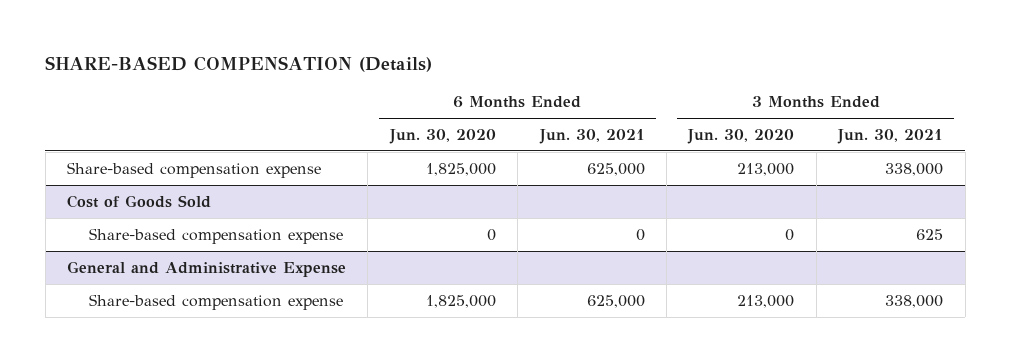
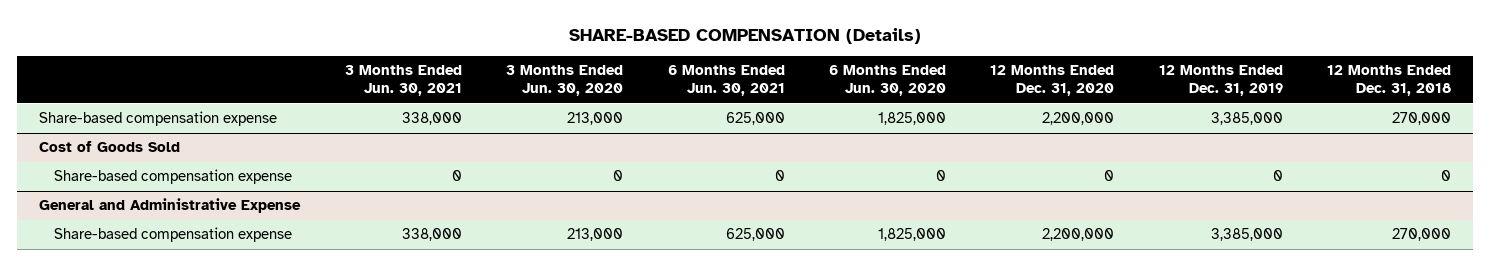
none -> [990,65,1115,97] 12 Months Ended Dec. 31, 2020
none -> [1158,65,1283,97] 12 Months Ended Dec. 31, 2019
none -> [1327,65,1452,97] 12 Months Ended Dec. 31, 2018
[916,228,944,240] 625 -> [451,170,462,182] 0

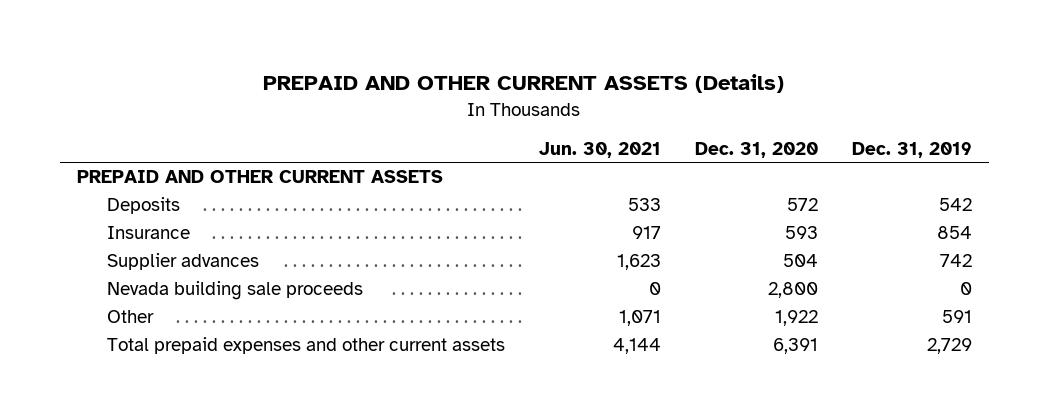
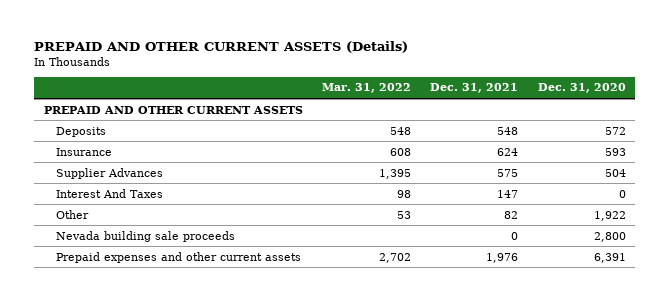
[539,142,662,159] Jun. 30, 2021 -> none
[851,142,972,159] Dec. 31, 2019 -> none
none -> [321,83,411,94] Mar. 31, 2022
none -> [430,83,519,94] Dec. 31, 2021
[107,253,260,271] Supplier advances -> [55,167,163,179] Supplier Advances
none -> [55,188,163,198] Interest And Taxes
[107,281,364,301] Nevada building sale proceeds -> [55,230,235,242] Nevada building sale proceeds
[107,337,506,355] Total prepaid expenses and other current assets -> [55,251,301,263] Prepaid expenses and other current assets

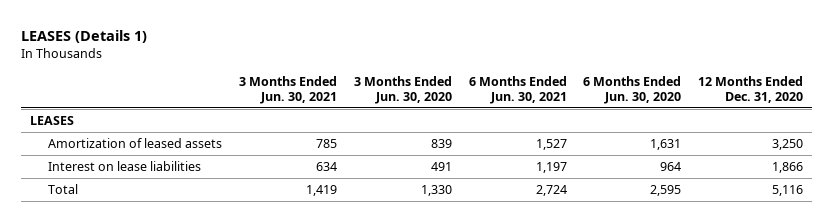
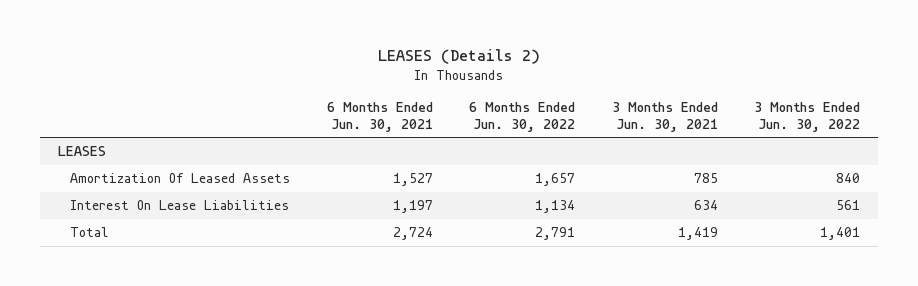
[21,29,148,43] LEASES (Details 1) -> [377,49,540,65] LEASES (Details 2)
[353,76,452,104] 3 Months Ended Jun. 30, 2020 -> none
[583,76,682,104] 6 Months Ended Jun. 30, 2020 -> none
[698,76,804,103] 12 Months Ended Dec. 31, 2020 -> none
none -> [469,102,576,132] 6 Months Ended Jun. 30, 2022
none -> [753,102,860,132] 3 Months Ended Jun. 30, 2022
[48,137,223,148] Amortization of leased assets -> [70,173,291,184] Amortization Of Leased Assets
[48,160,202,171] Interest on lease liabilities -> [70,200,290,211] Interest On Lease Liabilities

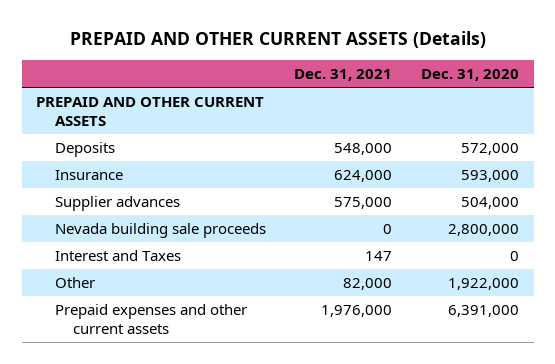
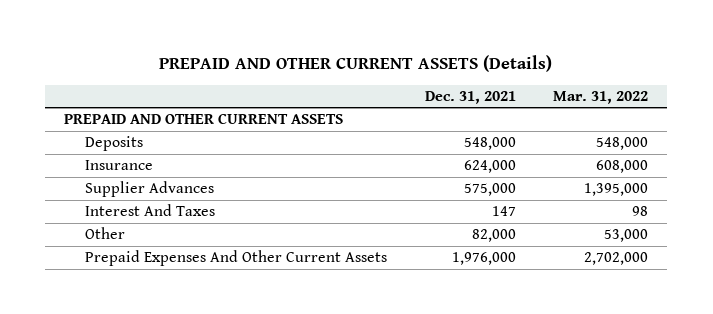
[421,69,520,82] Dec. 31, 2020 -> none
none -> [553,90,649,104] Mar. 31, 2022
[54,222,266,238] Nevada building sale proceeds -> none
[54,195,180,211] Supplier advances -> [84,181,214,198] Supplier Advances
[54,249,181,261] Interest and Taxes -> [84,204,215,217] Interest And Taxes
[54,303,247,335] Prepaid expenses and other current assets -> [84,250,387,267] Prepaid Expenses And Other Current Assets

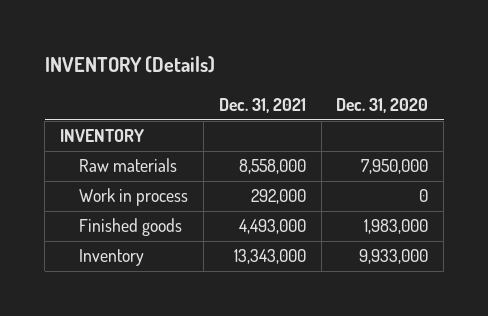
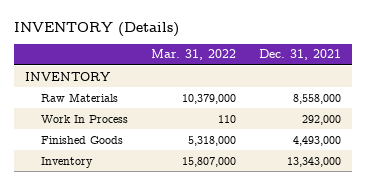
[336,97,429,113] Dec. 31, 2020 -> none
none -> [150,49,236,61] Mar. 31, 2022
[79,158,178,173] Raw materials -> [41,92,119,102] Raw Materials
[79,188,189,207] Work in process -> [41,114,129,123] Work In Process
[79,218,183,237] Finished goods -> [41,135,124,144] Finished Goods

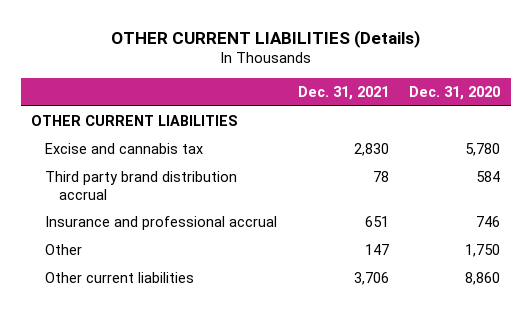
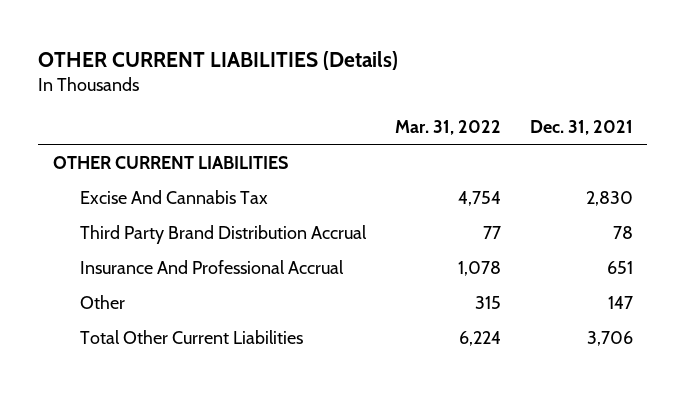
[409,86,501,101] Dec. 31, 2020 -> none
none -> [394,119,501,135] Mar. 31, 2022
[45,143,204,155] Excise and cannabis tax -> [79,189,268,204] Excise And Cannabis Tax
[45,171,238,200] Third party brand distribution accrual -> [79,224,367,244] Third Party Brand Distribution Accrual
[45,216,278,231] Insurance and professional accrual -> [79,259,344,274] Insurance And Professional Accrual
[45,272,195,284] Other current liabilities -> [79,329,303,344] Total Other Current Liabilities

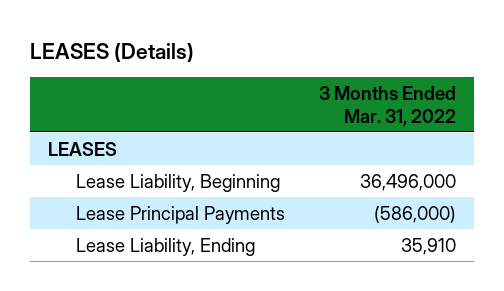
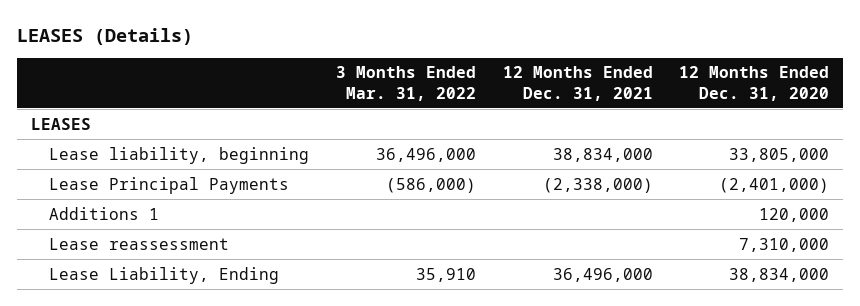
none -> [502,66,653,101] 12 Months Ended Dec. 31, 2021
none -> [679,66,830,101] 12 Months Ended Dec. 31, 2020
[75,173,280,192] Lease Liability, Beginning -> [49,146,310,164] Lease liability, beginning
none -> [49,206,160,220] Additions 1
none -> [49,237,230,250] Lease reassessment

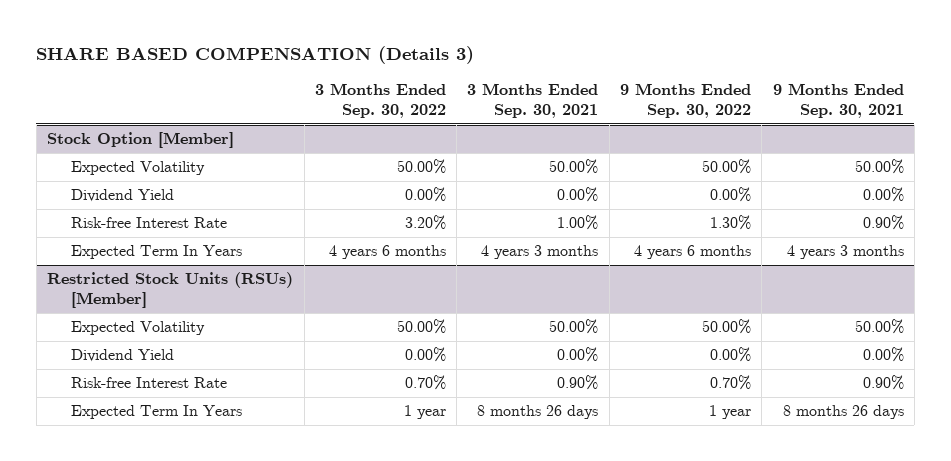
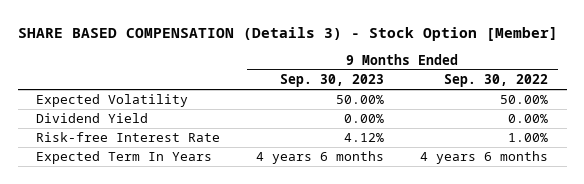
[36,46,475,65] SHARE BASED COMPENSATION (Details 3) -> [17,26,558,41] SHARE BASED COMPENSATION (Details 3) - Stock Option [Member]
[314,82,446,118] 3 Months Ended Sep. 30, 2022 -> none
[467,82,599,118] 3 Months Ended Sep. 30, 2021 -> none
[772,82,904,118] 9 Months Ended Sep. 30, 2021 -> none
none -> [280,74,385,88] Sep. 30, 2023
[47,132,235,149] Stock Option [Member] -> none
[710,215,752,231] 1.30% -> [508,133,549,143] 1.00%
[47,272,294,309] Restricted Stock Units (RSUs) [Member] -> none
[71,321,206,336] Expected Volatility -> none
[71,349,175,363] Dividend Yield -> none
[71,377,228,389] Risk-free Interest Rate -> none
[71,405,243,420] Expected Term In Years -> none

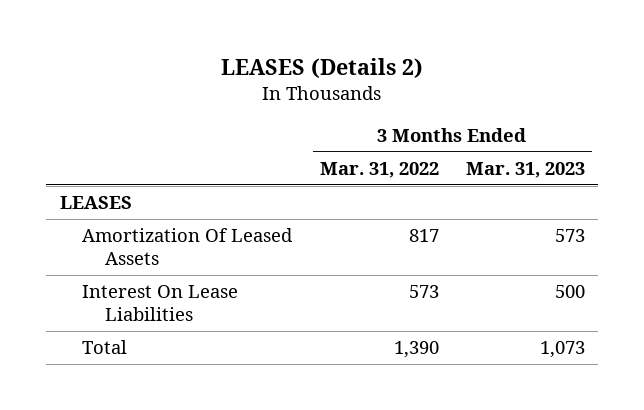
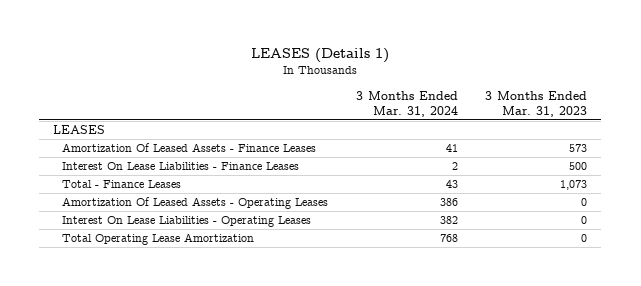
[221,57,424,78] LEASES (Details 2) -> [251,48,390,64] LEASES (Details 1)
[319,161,439,178] Mar. 31, 2022 -> none
none -> [355,90,458,117] 3 Months Ended Mar. 31, 2024
[82,228,294,265] Amortization Of Leased Assets -> [62,143,317,153] Amortization Of Leased Assets - Finance Leases
[82,285,239,321] Interest On Lease Liabilities -> [62,162,300,171] Interest On Lease Liabilities - Finance Leases
[82,340,128,355] Total -> [62,180,182,189] Total - Finance Leases
none -> [62,197,329,210] Amortization Of Leased Assets - Operating Leases
none -> [62,216,312,228] Interest On Lease Liabilities - Operating Leases
none -> [62,233,255,246] Total Operating Lease Amortization

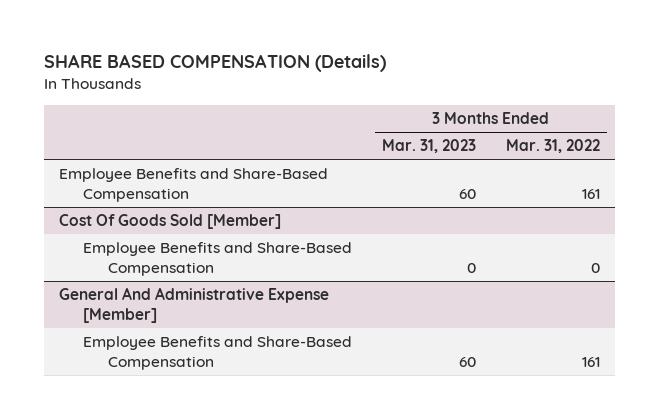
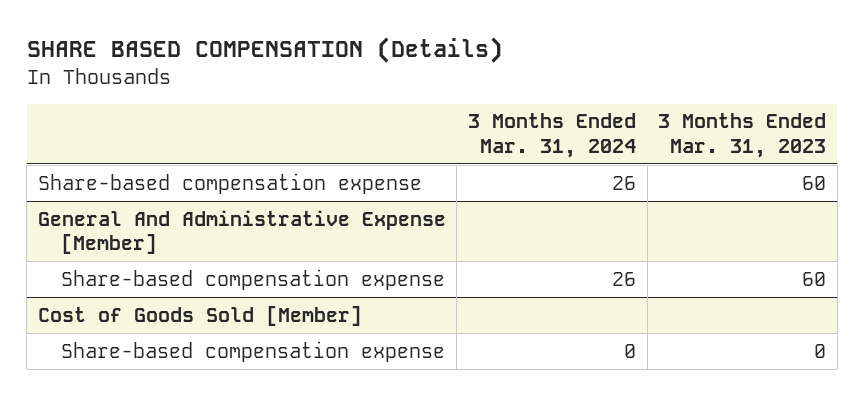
[505,139,600,154] Mar. 31, 2022 -> none
none -> [467,113,636,158] 3 Months Ended Mar. 31, 2024
[58,214,281,230] Cost Of Goods Sold [Member] -> none
[83,242,353,276] Employee Benefits and Share-Based Compensation -> none
[58,168,328,202] Employee Benefits and Share-Based Compensation -> [37,172,422,194] Share-based compensation expense
[83,336,353,370] Employee Benefits and Share-Based Compensation -> [61,268,446,290] Share-based compensation expense
none -> [37,305,362,326] Cost of Goods Sold [Member]
none -> [61,340,446,362] Share-based compensation expense

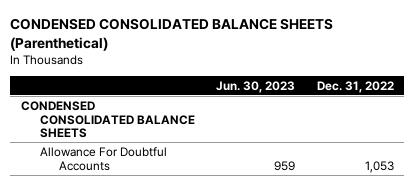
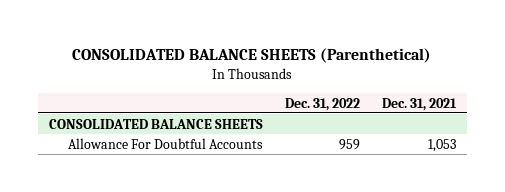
[10,18,334,51] CONDENSED CONSOLIDATED BALANCE SHEETS (Parenthetical) -> [72,47,432,63] CONSOLIDATED BALANCE SHEETS (Parenthetical)
[216,80,296,93] Jun. 30, 2023 -> none
none -> [381,97,457,111] Dec. 31, 2021
[21,100,196,139] CONDENSED CONSOLIDATED BALANCE SHEETS -> [48,118,263,129] CONSOLIDATED BALANCE SHEETS
[364,160,394,173] 1,053 -> [338,138,360,150] 959

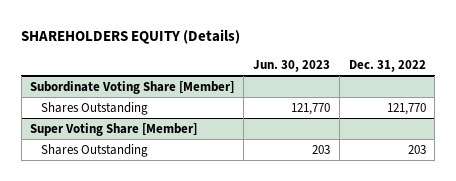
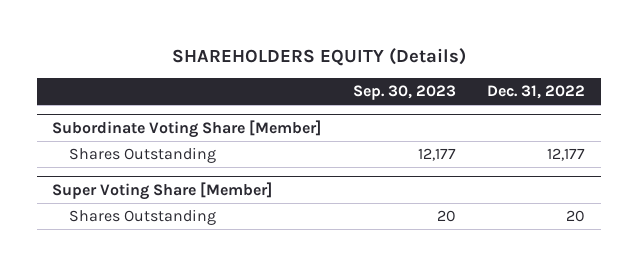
[253,60,331,73] Jun. 30, 2023 -> none
none -> [352,85,456,101] Sep. 30, 2023
[386,102,426,115] 121,770 -> [546,148,585,162] 12,177
[407,144,426,154] 203 -> [565,210,585,223] 20

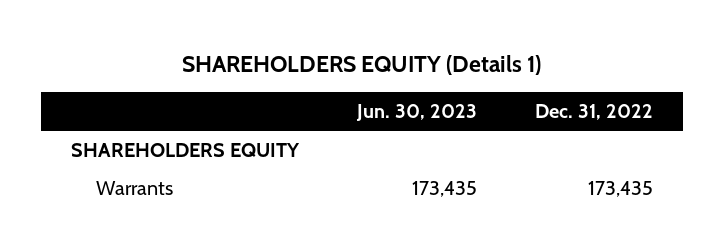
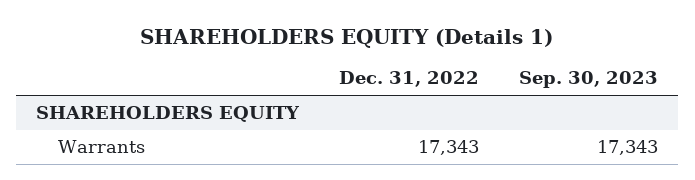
[356,103,478,121] Jun. 30, 2023 -> none
none -> [519,71,659,89] Sep. 30, 2023
[588,180,654,197] 173,435 -> [418,140,480,156] 17,343

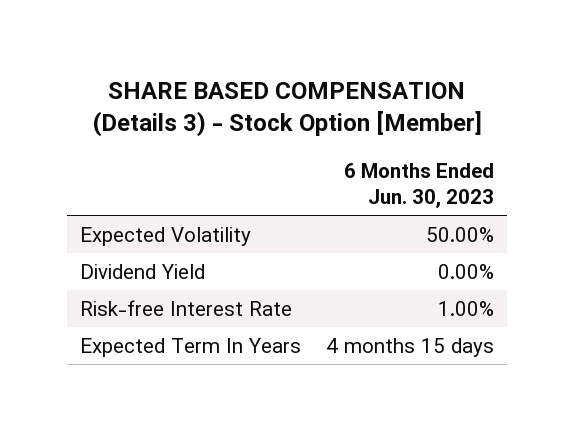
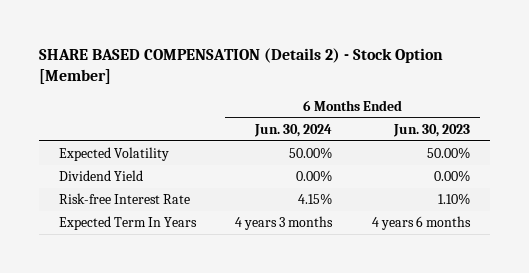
[92,82,483,138] SHARE BASED COMPENSATION (Details 3) - Stock Option [Member] -> [38,47,443,85] SHARE BASED COMPENSATION (Details 2) - Stock Option [Member]
none -> [254,123,333,137] Jun. 30, 2024
[438,300,495,316] 1.00% -> [438,193,471,206] 1.10%
[326,337,495,357] 4 months 15 days -> [372,216,472,231] 4 years 6 months

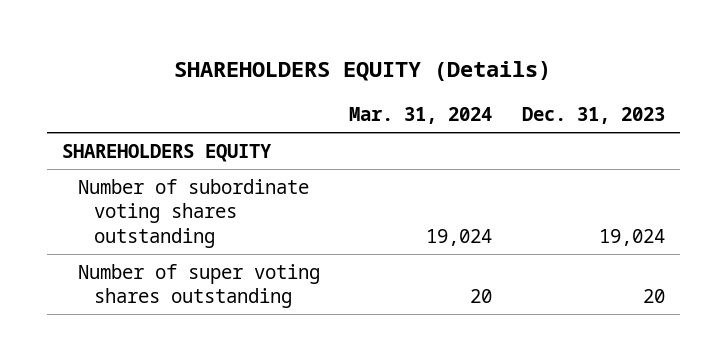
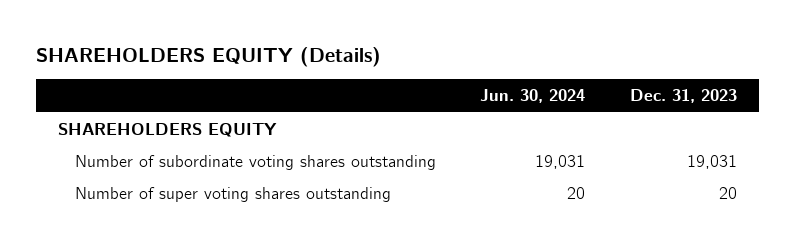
[349,107,493,125] Mar. 31, 2024 -> none
none -> [480,89,586,104] Jun. 30, 2024
[598,228,665,246] 19,024 -> [686,155,737,170] 19,031

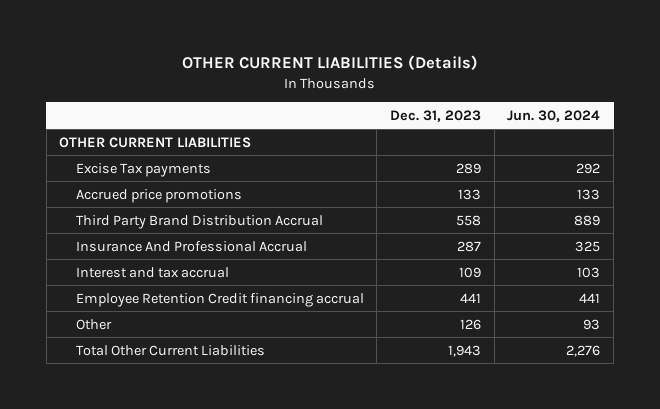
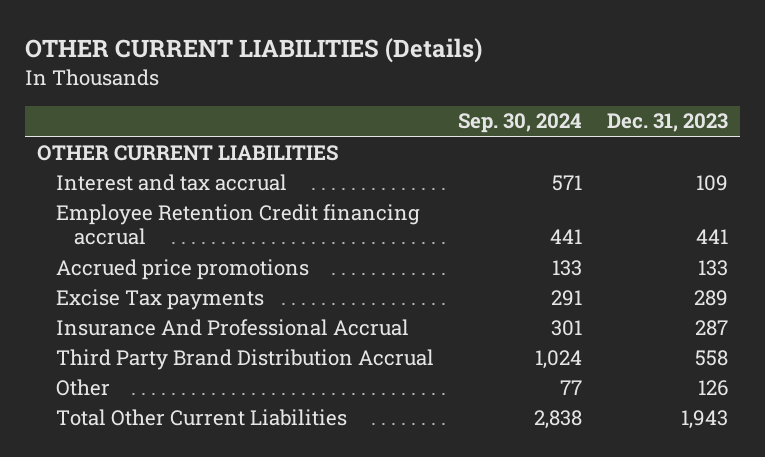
[507,109,601,122] Jun. 30, 2024 -> none
none -> [458,113,583,134] Sep. 30, 2024
[75,188,242,203] Accrued price promotions -> [55,258,309,280] Accrued price promotions
[75,162,211,177] Excise Tax payments -> [55,288,264,310] Excise Tax payments
[75,240,307,252] Insurance And Professional Accrual -> [55,318,409,336] Insurance And Professional Accrual
[75,214,323,229] Third Party Brand Distribution Accrual -> [55,348,434,370] Third Party Brand Distribution Accrual

